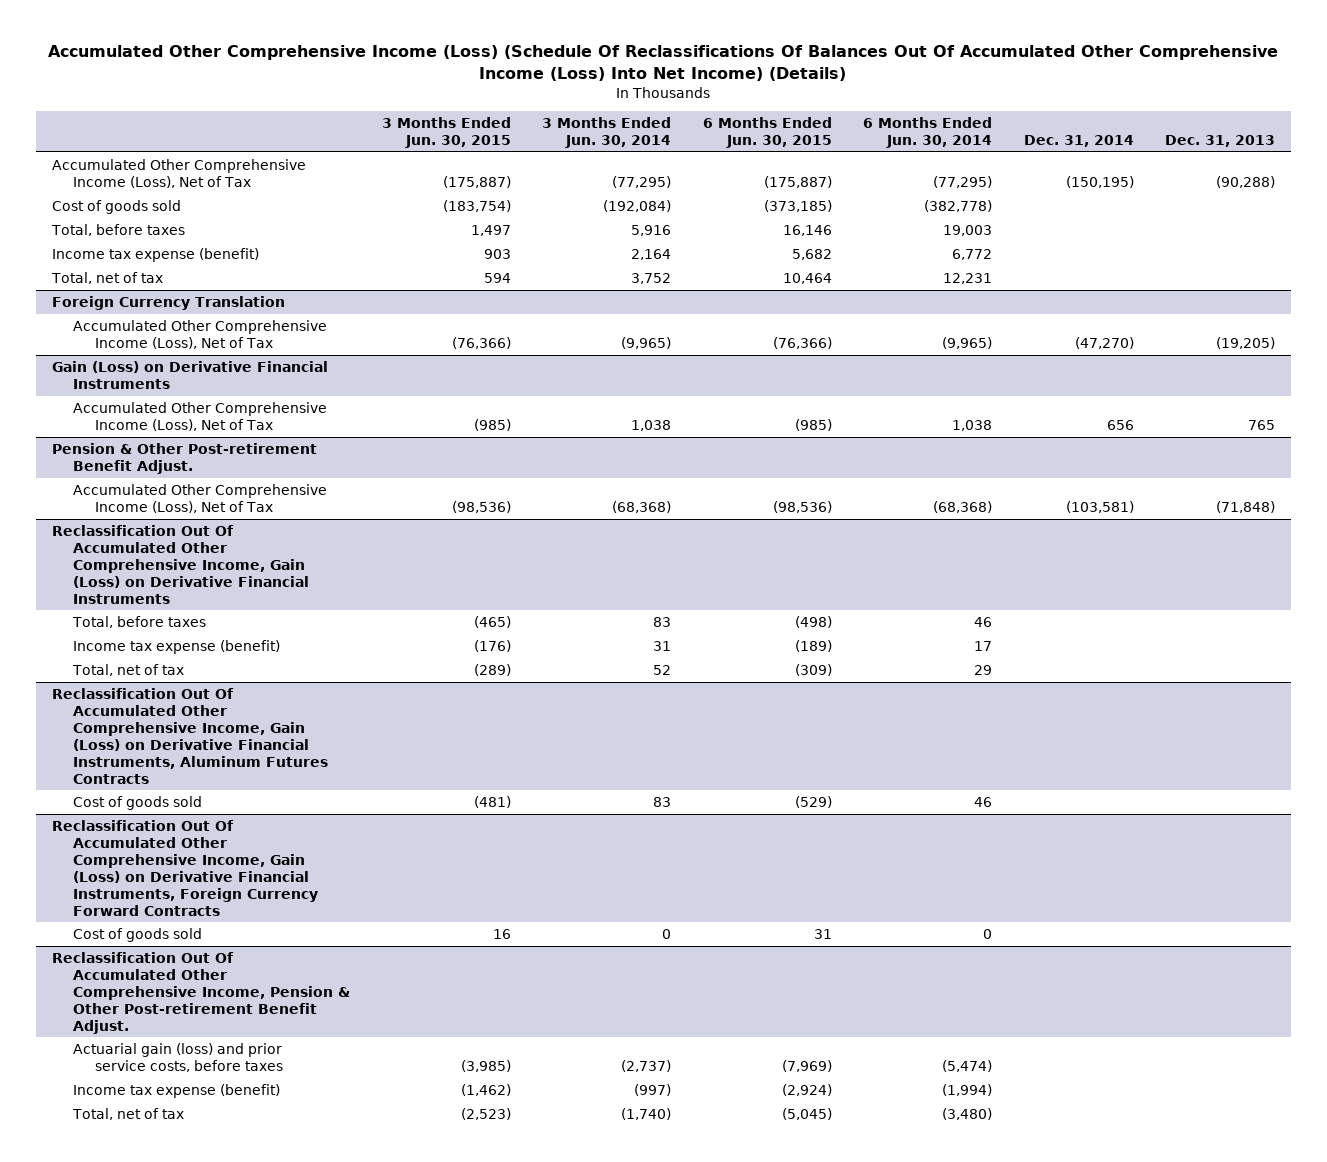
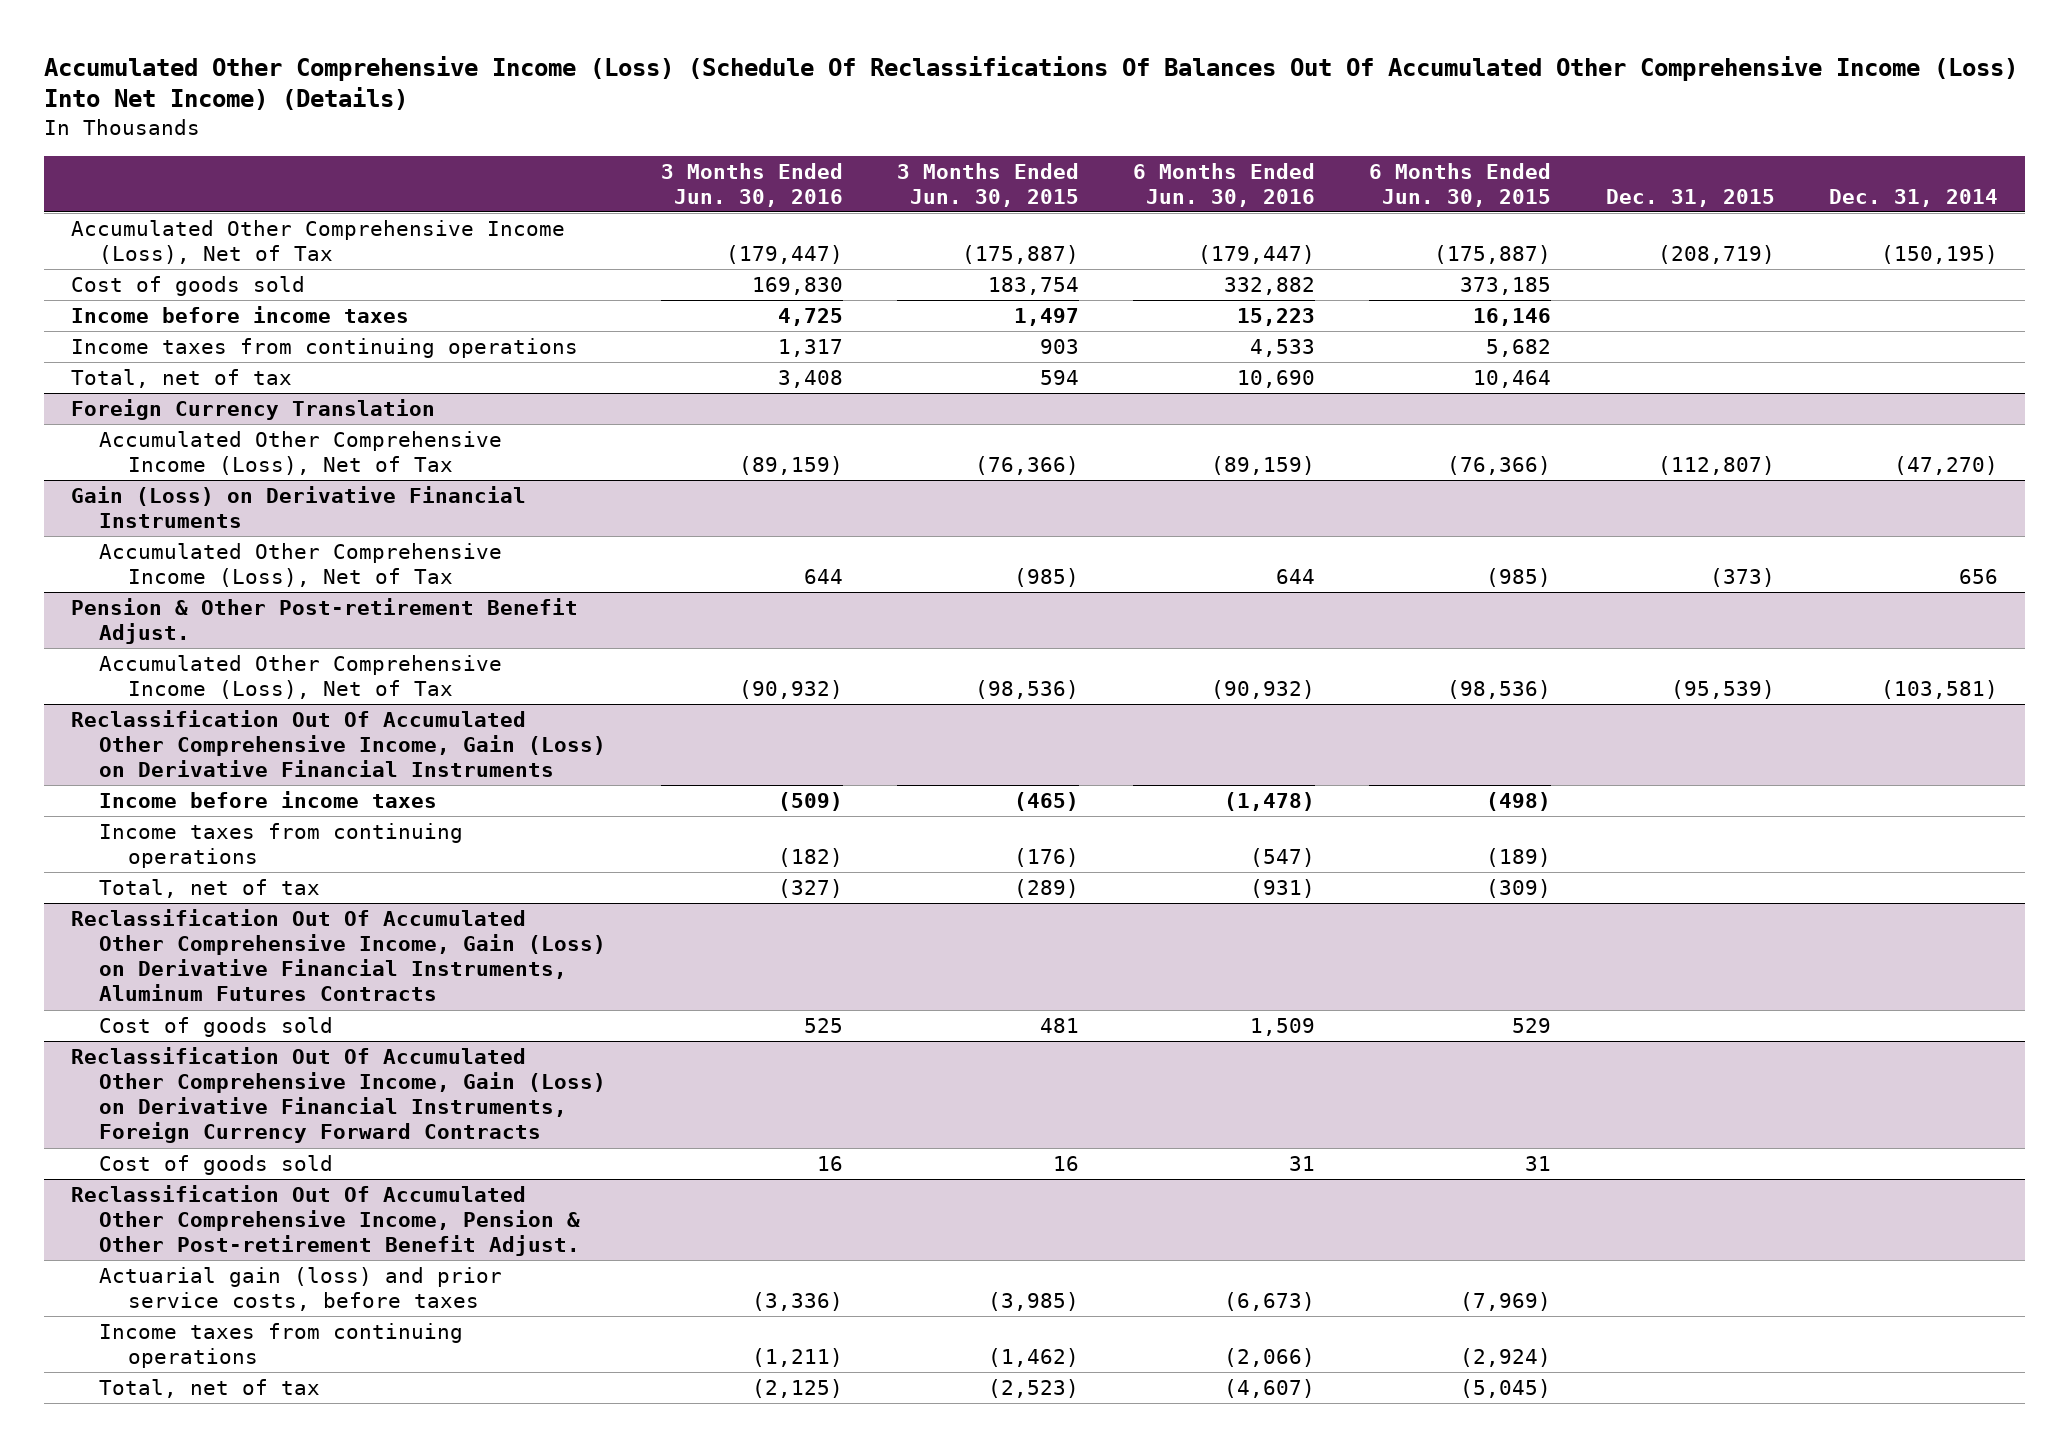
[542,117,672,149] 3 Months Ended Jun. 30, 2014 -> none
[863,117,993,149] 6 Months Ended Jun. 30, 2014 -> none
[1165,135,1276,148] Dec. 31, 2013 -> none
none -> [660,162,843,207] 3 Months Ended Jun. 30, 2016
none -> [1133,162,1316,207] 6 Months Ended Jun. 30, 2016
none -> [1605,188,1775,207] Dec. 31, 2015
[442,199,511,212] (183,754) -> [987,277,1079,296] 183,754
[763,199,832,212] (373,185) -> [1460,277,1552,296] 373,185
[50,223,185,236] Total, before taxes -> [70,306,409,324] Income before income taxes
[51,247,259,262] Income tax expense (benefit) -> [70,338,578,359] Income taxes from continuing operations
[72,615,207,628] Total, before taxes -> [99,791,438,809] Income before income taxes
[73,639,281,654] Income tax expense (benefit) -> [99,823,464,869] Income taxes from continuing operations
[473,795,511,808] (481) -> [1039,1018,1079,1034] 481
[794,795,832,808] (529) -> [1512,1018,1552,1034] 529
[73,1083,281,1098] Income tax expense (benefit) -> [99,1323,464,1369] Income taxes from continuing operations

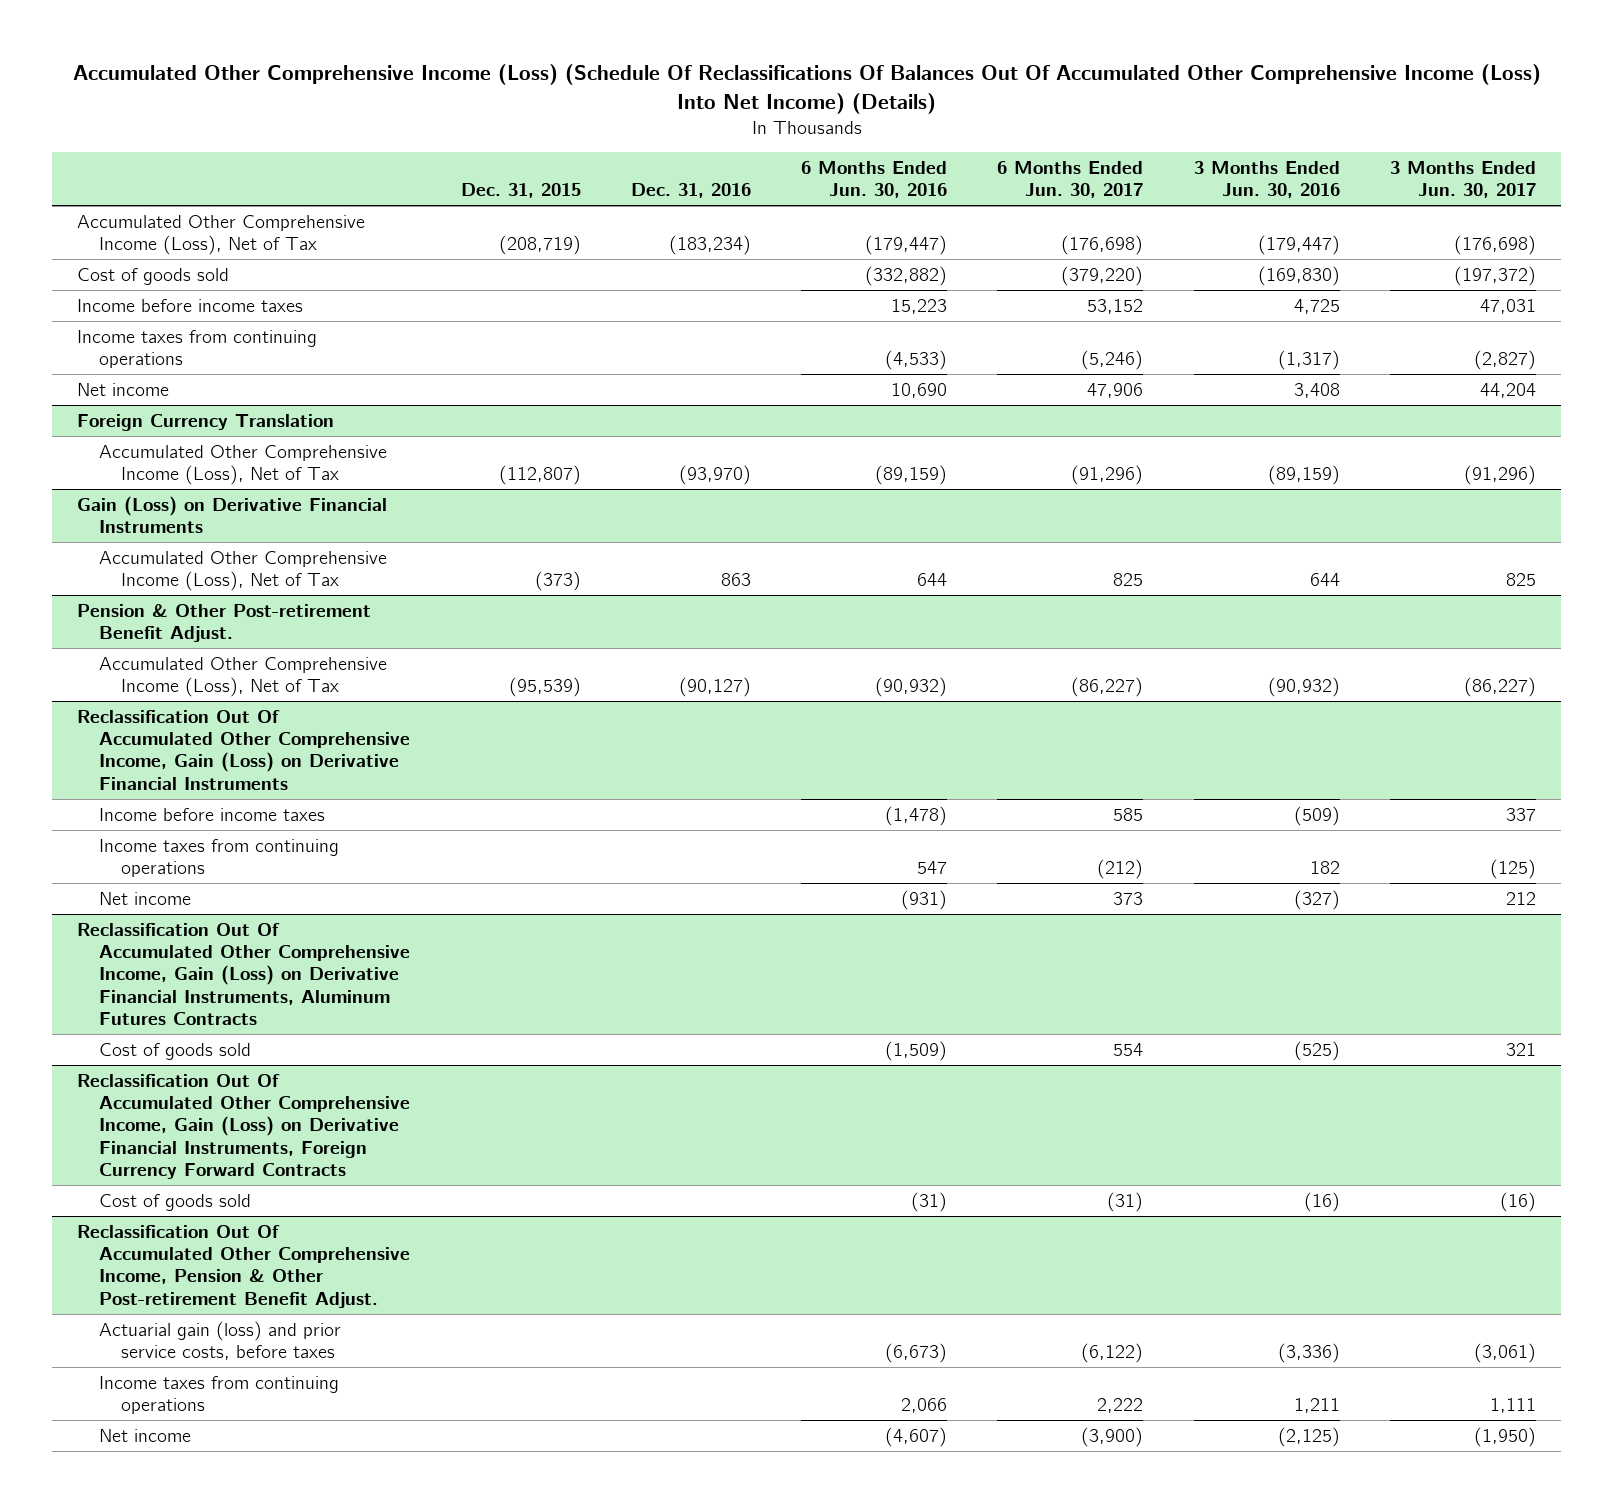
[896,162,1079,207] 3 Months Ended Jun. 30, 2015 -> none
[1369,162,1552,207] 6 Months Ended Jun. 30, 2015 -> none
[1828,188,1998,207] Dec. 31, 2014 -> none
none -> [630,183,751,199] Dec. 31, 2016
none -> [997,160,1144,199] 6 Months Ended Jun. 30, 2017
none -> [1389,160,1536,199] 3 Months Ended Jun. 30, 2017
[751,277,843,296] 169,830 -> [1257,265,1340,286] (169,830)
[1224,277,1316,296] 332,882 -> [865,265,948,286] (332,882)
[777,339,843,358] 1,317 -> [1277,350,1340,371] (1,317)
[1250,339,1316,358] 4,533 -> [885,350,948,371] (4,533)
[70,369,292,389] Total, net of tax -> [77,382,170,396] Net income
[777,848,843,868] (182) -> [1309,861,1340,875] 182
[1250,848,1316,868] (547) -> [917,861,948,875] 547
[99,879,321,899] Total, net of tax -> [99,891,192,905] Net income
[803,1018,843,1034] 525 -> [1293,1040,1340,1061] (525)
[1250,1018,1316,1037] 1,509 -> [885,1040,948,1061] (1,509)
[816,1156,843,1172] 16 -> [1303,1191,1340,1212] (16)
[1289,1156,1316,1172] 31 -> [911,1191,948,1212] (31)
[751,1348,843,1368] (1,211) -> [1293,1398,1340,1414] 1,211
[1224,1348,1316,1368] (2,066) -> [901,1398,948,1414] 2,066
[99,1379,321,1399] Total, net of tax -> [99,1428,192,1442] Net income

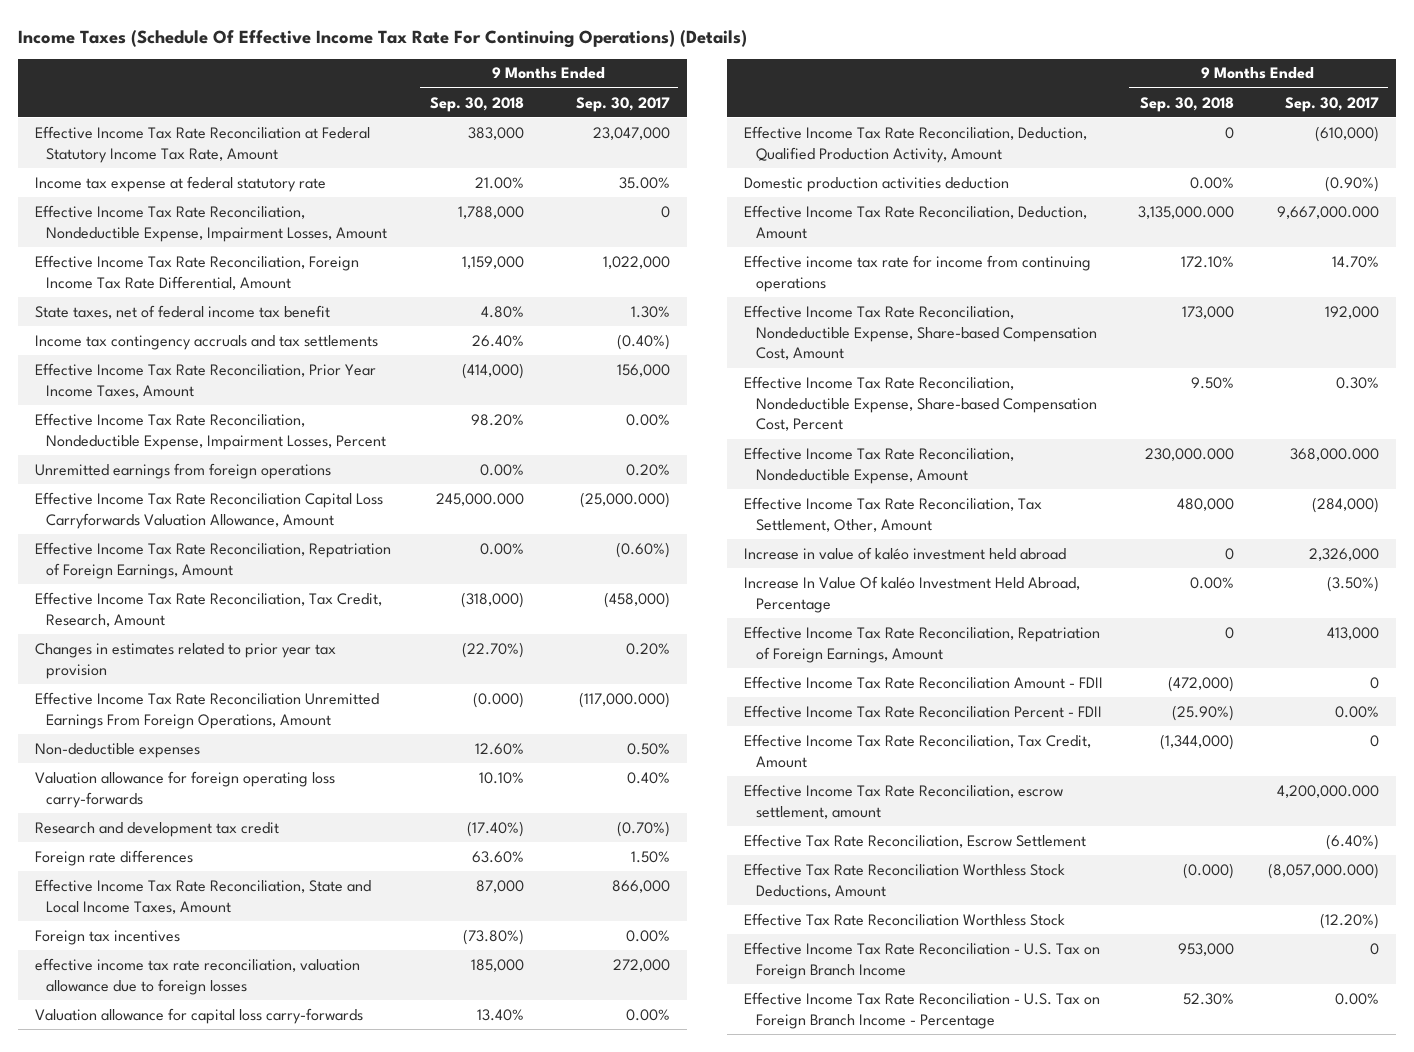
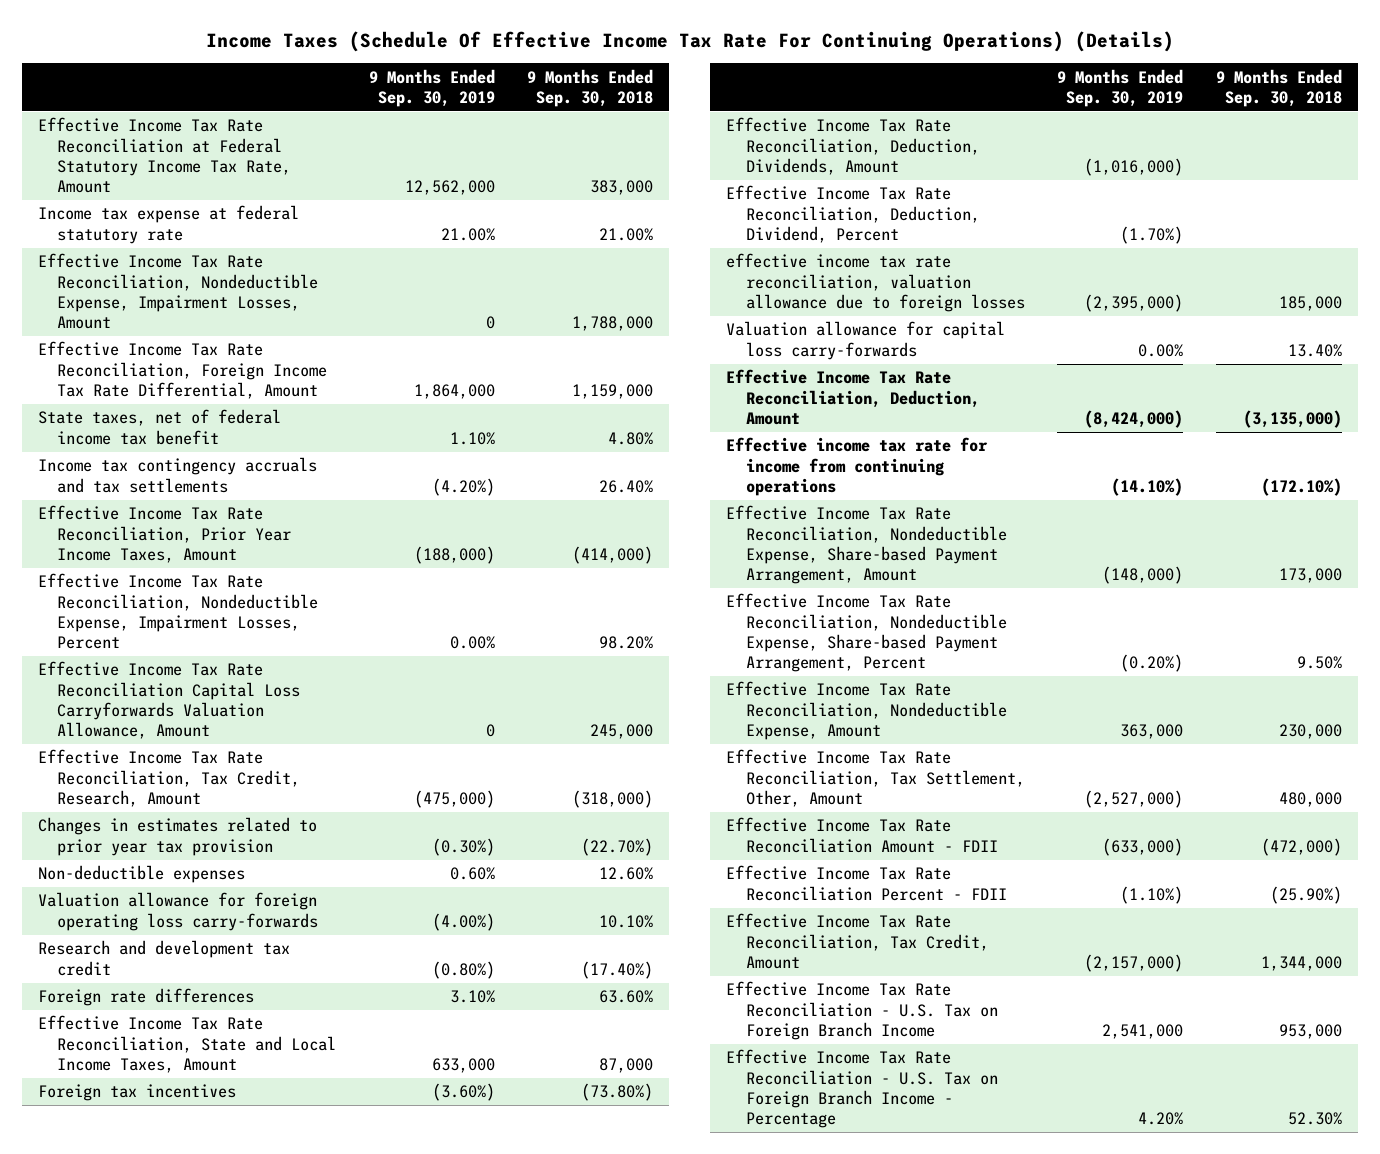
[575,96,670,112] Sep. 30, 2017 -> none
none -> [368,68,495,107] 9 Months Ended Sep. 30, 2019
[34,462,331,479] Unremitted earnings from foreign operations -> none
[34,541,391,579] Effective Income Tax Rate Reconciliation, Repatriation of Foreign Earnings, Amount -> none
[436,492,525,506] 245,000.000 -> [590,723,654,739] 245,000
[34,691,379,729] Effective Income Tax Rate Reconciliation Unremitted Earnings From Foreign Operations, Amount -> none
none -> [726,117,980,175] Effective Income Tax Rate Reconciliation, Deduction, Dividends, Amount
none -> [726,185,980,243] Effective Income Tax Rate Reconciliation, Deduction, Dividend, Percent
[744,125,1088,163] Effective Income Tax Rate Reconciliation, Deduction, Qualified Production Activity, Amount -> none
[744,176,1010,192] Domestic production activities deduction -> none
[1137,205,1234,219] 3,135,000.000 -> [1242,409,1342,428] (3,135,000)
[1180,255,1234,268] 172.10% -> [1260,477,1342,496] (172.10%)
[744,304,1097,361] Effective Income Tax Rate Reconciliation, Nondeductible Expense, Share-based Compensation Cost, Amount -> [726,505,1007,584] Effective Income Tax Rate Reconciliation, Nondeductible Expense, Share-based Payment Arrangement, Amount
[744,375,1097,432] Effective Income Tax Rate Reconciliation, Nondeductible Expense, Share-based Compensation Cost, Percent -> [726,593,1007,672] Effective Income Tax Rate Reconciliation, Nondeductible Expense, Share-based Payment Arrangement, Percent
[1144,447,1234,461] 230,000.000 -> [1278,723,1342,739] 230,000
[744,546,1067,560] Increase in value of kaléo investment held abroad -> none
[744,575,1081,613] Increase In Value Of kaléo Investment Held Abroad, Percentage -> none
[744,625,1101,663] Effective Income Tax Rate Reconciliation, Repatriation of Foreign Earnings, Amount -> none
[744,783,1064,819] Effective Income Tax Rate Reconciliation, escrow settlement, amount -> none
[744,833,1087,848] Effective Tax Rate Reconciliation, Escrow Settlement -> none
[744,862,1066,898] Effective Tax Rate Reconciliation Worthless Stock Deductions, Amount -> none
[744,912,1066,926] Effective Tax Rate Reconciliation Worthless Stock -> none
[1159,733,1234,750] (1,344,000) -> [1260,955,1342,971] 1,344,000

